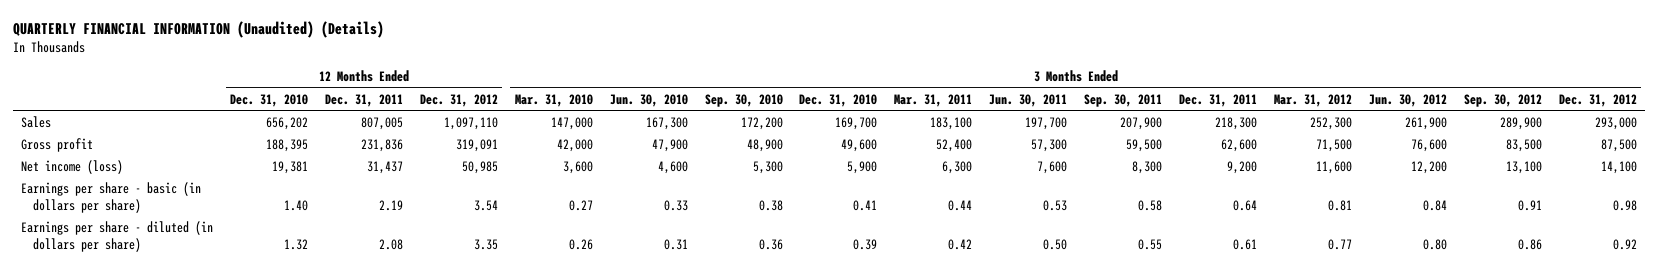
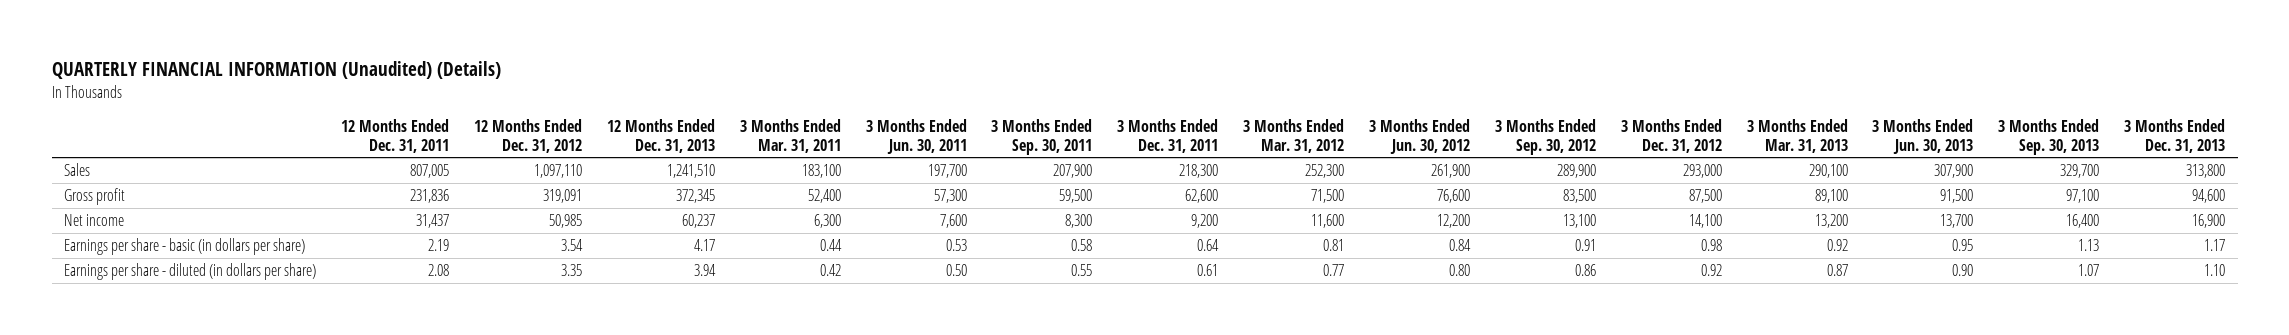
[229,93,308,107] Dec. 31, 2010 -> none
[514,93,593,107] Mar. 31, 2010 -> none
[609,93,688,107] Jun. 30, 2010 -> none
[704,93,783,107] Sep. 30, 2010 -> none
[799,93,878,107] Dec. 31, 2010 -> none
none -> [606,118,715,153] 12 Months Ended Dec. 31, 2013
none -> [1746,118,1848,153] 3 Months Ended Mar. 31, 2013
none -> [1872,118,1974,154] 3 Months Ended Jun. 30, 2013
none -> [1998,118,2100,155] 3 Months Ended Sep. 30, 2013
none -> [2124,118,2226,153] 3 Months Ended Dec. 31, 2013
[20,159,123,174] Net income (loss) -> [64,214,125,227] Net income

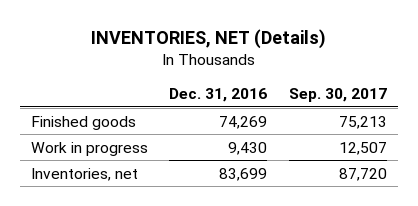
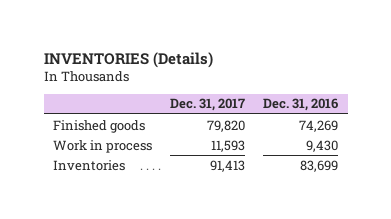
[90,28,326,49] INVENTORIES, NET (Details) -> [43,51,213,68] INVENTORIES (Details)
[289,88,388,103] Sep. 30, 2017 -> none
none -> [170,98,246,112] Dec. 31, 2017
[30,141,148,156] Work in progress -> [52,139,152,153] Work in process
[30,167,138,181] Inventories, net -> [52,159,125,171] Inventories

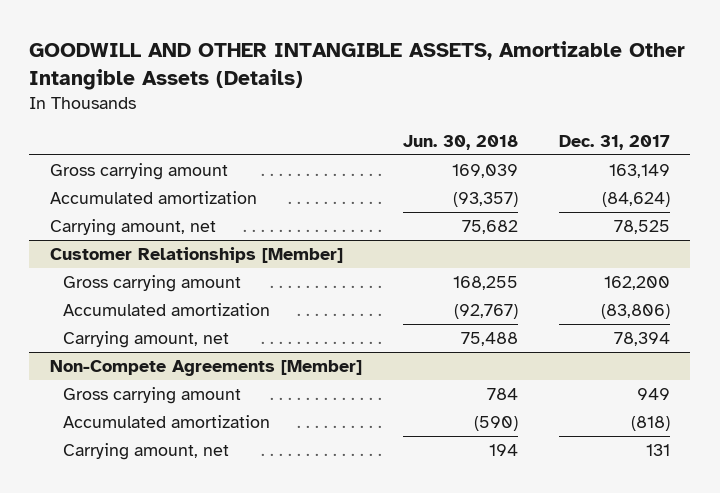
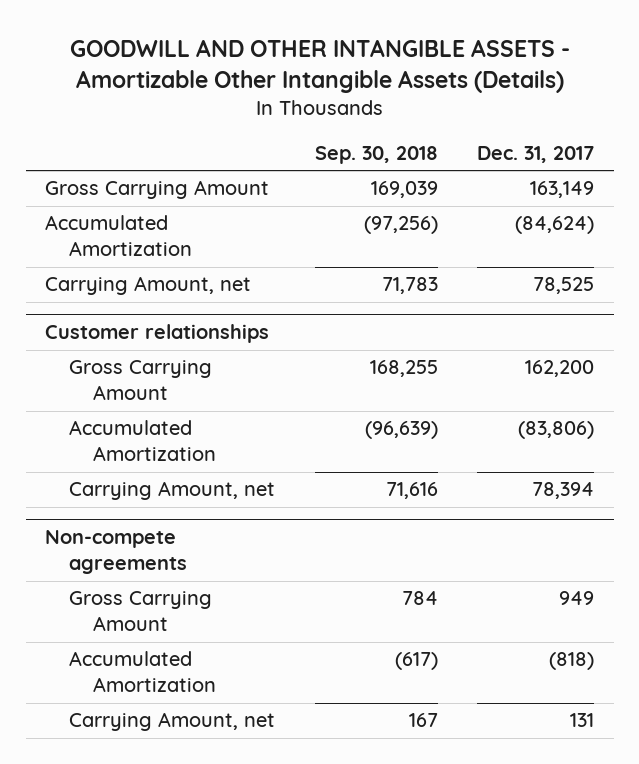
[29,40,686,90] GOODWILL AND OTHER INTANGIBLE ASSETS, Amortizable Other Intangible Assets (Details) -> [69,38,570,94] GOODWILL AND OTHER INTANGIBLE ASSETS - Amortizable Other Intangible Assets (Details)
[402,134,518,150] Jun. 30, 2018 -> none
none -> [314,146,438,165] Sep. 30, 2018
[49,163,228,181] Gross carrying amount -> [45,180,270,200] Gross Carrying Amount
[49,191,257,205] Accumulated amortization -> [45,215,193,257] Accumulated Amortization
[49,219,216,237] Carrying amount, net -> [45,276,252,296] Carrying Amount, net
[49,247,343,264] Customer Relationships [Member] -> [45,324,270,344] Customer relationships
[63,275,242,293] Gross carrying amount -> [69,360,213,401] Gross Carrying Amount
[63,303,271,317] Accumulated amortization -> [69,420,217,462] Accumulated Amortization
[63,331,230,349] Carrying amount, net -> [69,481,276,501] Carrying Amount, net
[49,360,362,377] Non-Compete Agreements [Member] -> [45,530,188,575] Non-compete agreements
[63,387,242,405] Gross carrying amount -> [69,591,213,632] Gross Carrying Amount
[63,415,271,429] Accumulated amortization -> [69,651,217,693] Accumulated Amortization
[63,443,230,461] Carrying amount, net -> [69,712,276,732] Carrying Amount, net

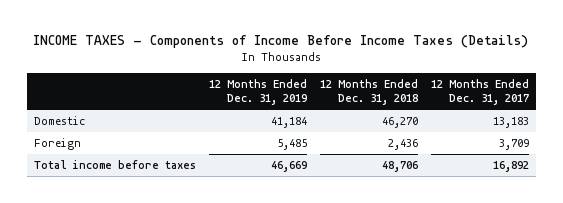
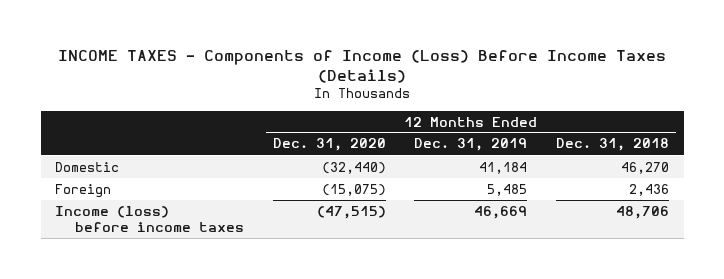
[33,35,529,49] INCOME TAXES - Components of Income Before Income Taxes (Details) -> [58,49,667,83] INCOME TAXES - Components of Income (Loss) Before Income Taxes (Details)
[431,78,530,106] 12 Months Ended Dec. 31, 2017 -> none
none -> [272,138,386,152] Dec. 31, 2020
[33,160,196,170] Total income before taxes -> [55,205,245,232] Income (loss) before income taxes

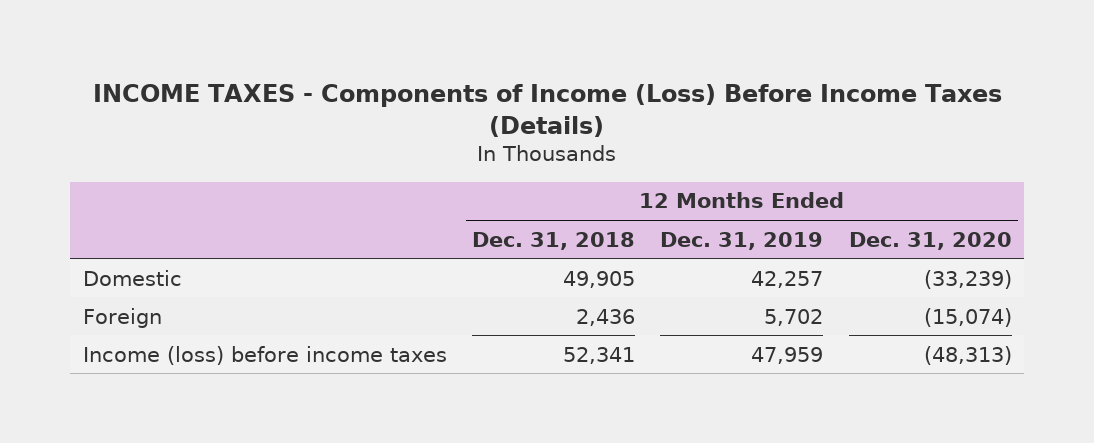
[321,161,386,174] (32,440) -> [923,269,1012,289] (33,239)
[479,161,528,174] 41,184 -> [751,270,824,288] 42,257
[621,161,670,174] 46,270 -> [563,270,636,288] 49,905
[321,183,386,196] (15,075) -> [923,307,1012,327] (15,074)
[487,183,528,196] 5,485 -> [764,308,824,326] 5,702
[316,205,386,219] (47,515) -> [923,345,1012,365] (48,313)
[474,205,528,219] 46,669 -> [751,346,824,364] 47,959
[616,205,670,219] 48,706 -> [563,346,636,364] 52,341

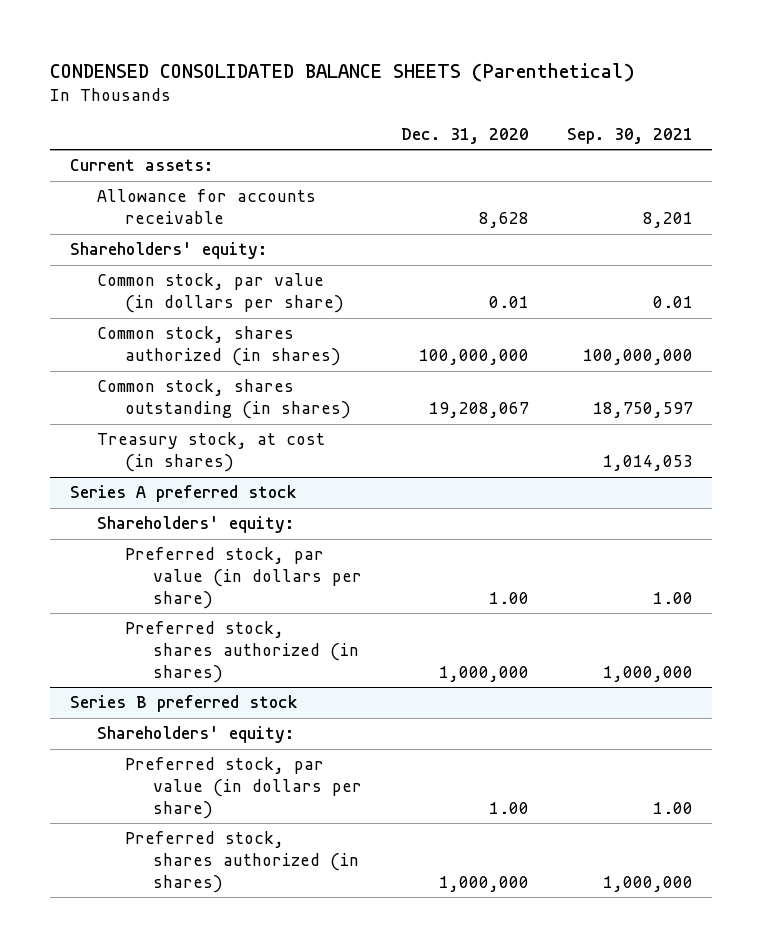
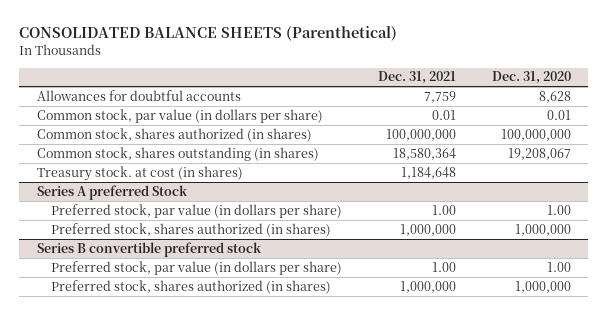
[50,62,636,82] CONDENSED CONSOLIDATED BALANCE SHEETS (Parenthetical) -> [18,26,397,42] CONSOLIDATED BALANCE SHEETS (Parenthetical)
[567,128,694,145] Sep. 30, 2021 -> none
none -> [377,71,456,85] Dec. 31, 2021
[69,159,213,172] Current assets: -> none
[69,242,267,260] Shareholders' equity: -> none
[97,189,317,225] Allowance for accounts receivable -> [36,89,241,101] Allowances for doubtful accounts
[97,516,295,534] Shareholders' equity: -> none
[97,432,326,473] Treasury stock, at cost (in shares) -> [36,165,243,181] Treasury stock. at cost (in shares)
[69,485,297,503] Series A preferred stock -> [36,184,188,200] Series A preferred Stock
[97,726,295,744] Shareholders' equity: -> none
[69,695,298,713] Series B preferred stock -> [36,241,262,257] Series B convertible preferred stock

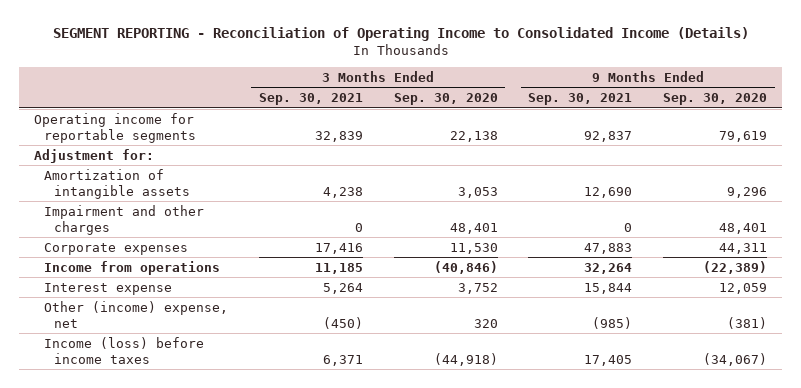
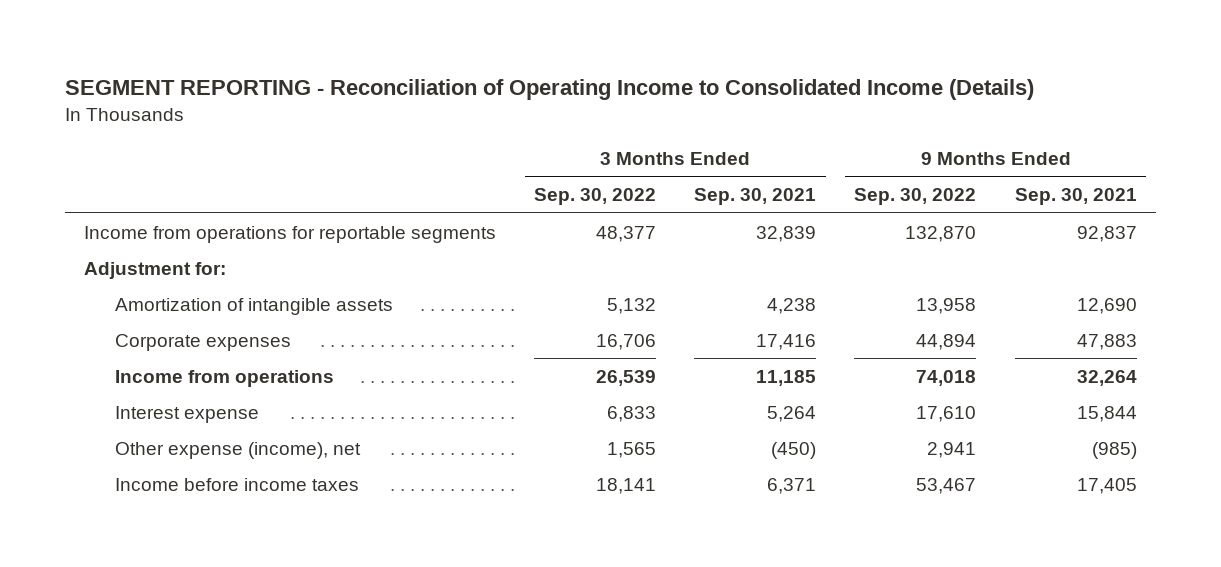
[393,93,498,106] Sep. 30, 2020 -> none
[663,93,768,106] Sep. 30, 2020 -> none
none -> [534,188,657,206] Sep. 30, 2022
none -> [854,188,977,206] Sep. 30, 2022
[34,112,197,143] Operating income for reportable segments -> [84,225,497,243] Income from operations for reportable segments
[44,204,205,235] Impairment and other charges -> none
[44,300,229,328] Other (income) expense, net -> [114,441,361,459] Other expense (income), net
[44,336,205,364] Income (loss) before income taxes -> [114,477,359,491] Income before income taxes

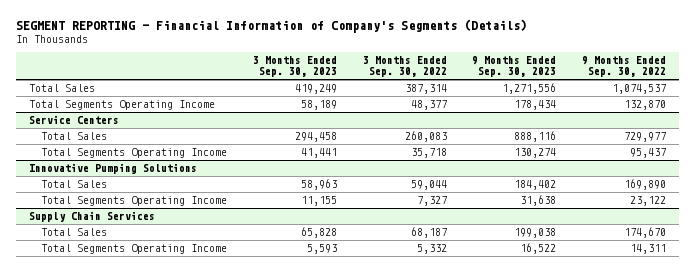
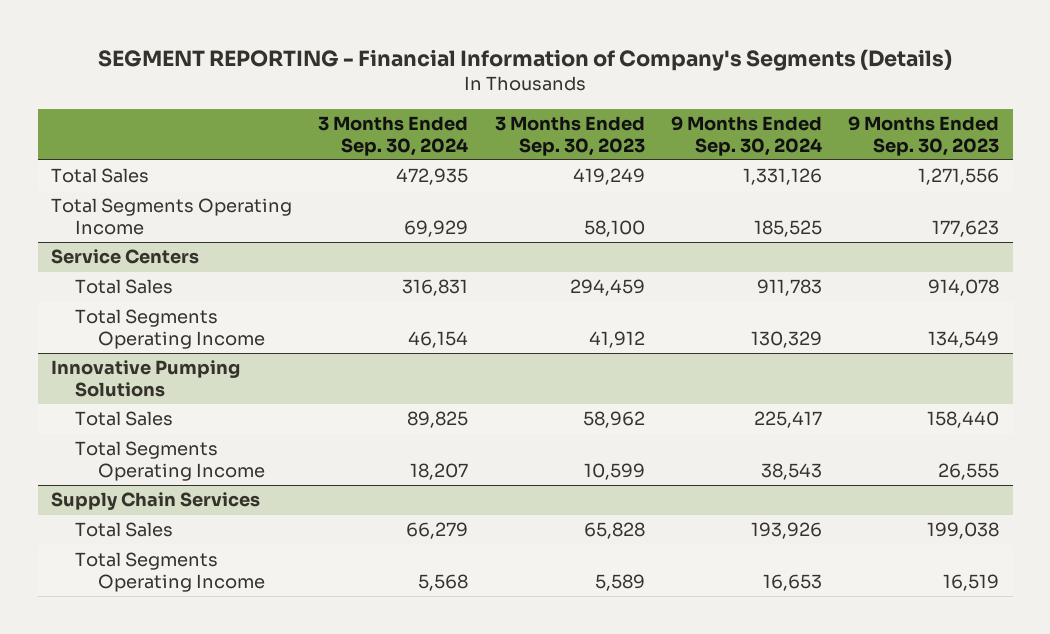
[362,55,447,78] 3 Months Ended Sep. 30, 2022 -> none
[582,55,667,78] 9 Months Ended Sep. 30, 2022 -> none
none -> [318,116,469,156] 3 Months Ended Sep. 30, 2024
none -> [671,116,823,156] 9 Months Ended Sep. 30, 2024
[300,100,337,111] 58,189 -> [583,219,645,237] 58,100
[514,100,557,111] 178,434 -> [932,219,1000,237] 177,623
[294,132,337,143] 294,458 -> [569,279,645,297] 294,459
[514,131,557,143] 888,116 -> [928,279,1000,297] 914,078
[300,148,337,159] 41,441 -> [588,330,645,348] 41,912
[514,148,557,159] 130,274 -> [928,330,1000,348] 134,549
[300,179,337,191] 58,963 -> [582,411,645,429] 58,962
[514,180,557,191] 184,402 -> [927,411,1000,429] 158,440
[300,196,337,207] 11,155 -> [583,462,645,480] 10,599
[520,195,557,207] 31,638 -> [938,462,1000,480] 26,555
[306,244,337,255] 5,593 -> [594,573,645,591] 5,589
[520,243,557,255] 16,522 -> [943,573,1000,591] 16,519

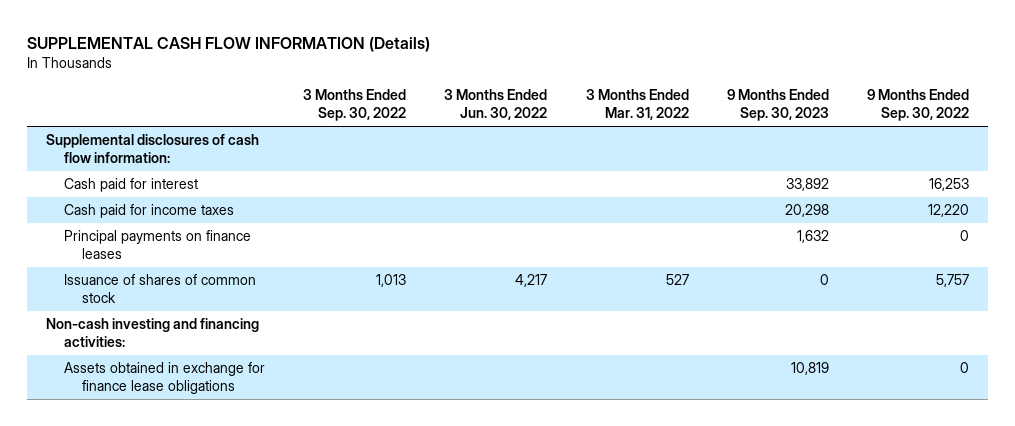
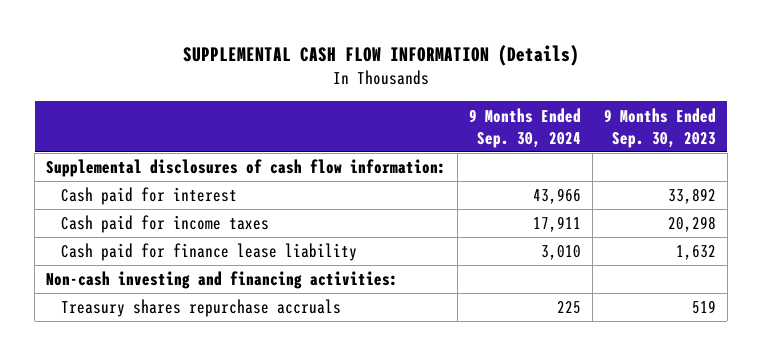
[303,89,407,122] 3 Months Ended Sep. 30, 2022 -> none
[444,89,548,121] 3 Months Ended Jun. 30, 2022 -> none
[585,89,689,121] 3 Months Ended Mar. 31, 2022 -> none
[867,89,970,122] 9 Months Ended Sep. 30, 2022 -> none
none -> [469,107,582,148] 9 Months Ended Sep. 30, 2024
[63,274,256,304] Issuance of shares of common stock -> none
[63,230,251,260] Principal payments on finance leases -> [60,243,357,262] Cash paid for finance lease liability
[63,362,265,395] Assets obtained in exchange for finance lease obligations -> none
none -> [60,299,341,318] Treasury shares repurchase accruals

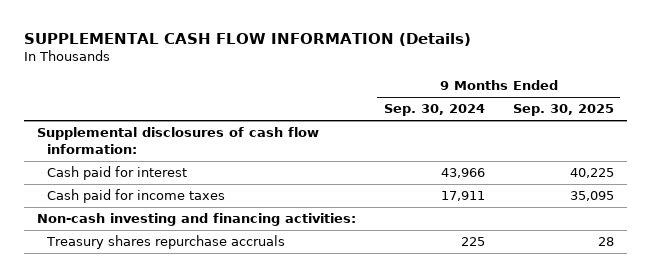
[603,107,716,148] 9 Months Ended Sep. 30, 2023 -> none
none -> [512,104,614,117] Sep. 30, 2025
[60,243,357,262] Cash paid for finance lease liability -> none

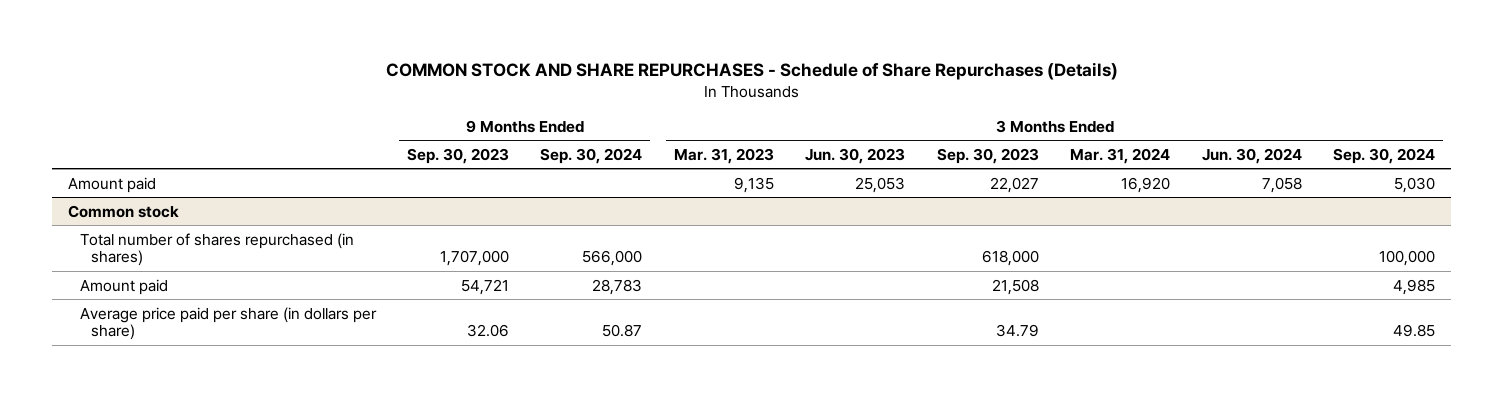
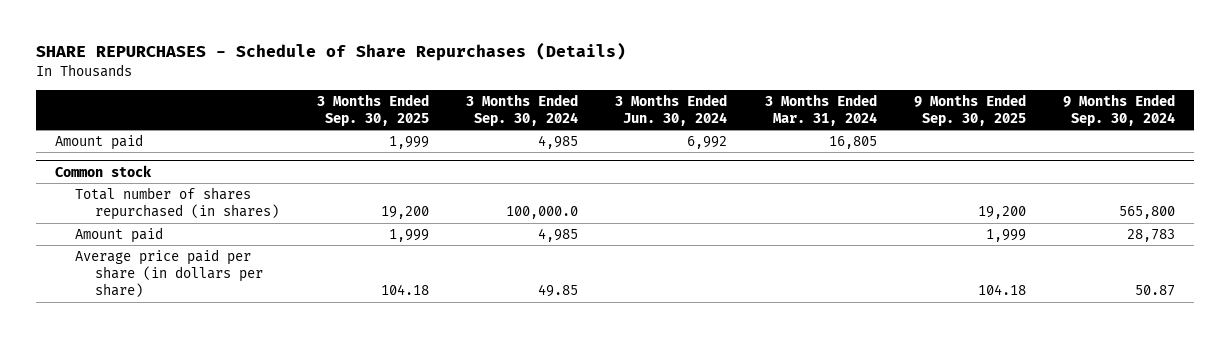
[385,62,1118,81] COMMON STOCK AND SHARE REPURCHASES - Schedule of Share Repurchases (Details) -> [36,42,627,62] SHARE REPURCHASES - Schedule of Share Repurchases (Details)
[407,147,510,164] Sep. 30, 2023 -> none
[673,147,774,164] Mar. 31, 2023 -> none
[805,147,906,164] Jun. 30, 2023 -> none
[936,147,1039,164] Sep. 30, 2023 -> none
none -> [316,93,429,126] 3 Months Ended Sep. 30, 2025
none -> [914,93,1027,126] 9 Months Ended Sep. 30, 2025
[1121,176,1171,193] 16,920 -> [828,136,877,150] 16,805
[1261,176,1302,193] 7,058 -> [687,136,728,150] 6,992
[1394,176,1436,193] 5,030 -> [537,135,578,150] 4,985
[582,250,643,267] 566,000 -> [1119,206,1176,220] 565,800
[1379,250,1436,267] 100,000 -> [505,206,578,220] 100,000.0

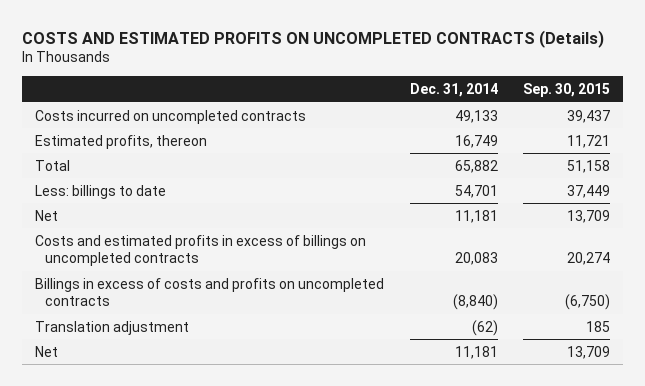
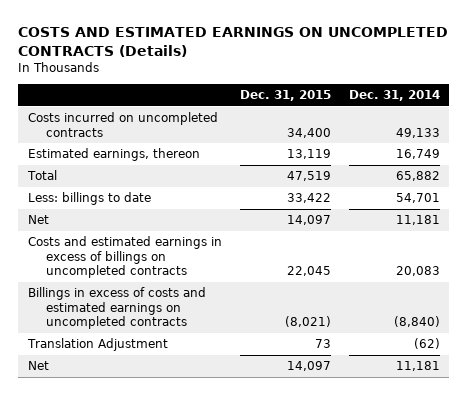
[22,29,605,48] COSTS AND ESTIMATED PROFITS ON UNCOMPLETED CONTRACTS (Details) -> [18,26,449,57] COSTS AND ESTIMATED EARNINGS ON UNCOMPLETED CONTRACTS (Details)
[523,82,611,97] Sep. 30, 2015 -> none
none -> [239,90,331,102] Dec. 31, 2015
[35,134,208,149] Estimated profits, thereon -> [27,148,200,162] Estimated earnings, thereon
[35,234,367,267] Costs and estimated profits in excess of billings on uncompleted contracts -> [27,236,222,278] Costs and estimated earnings in excess of billings on uncompleted contracts
[35,277,385,307] Billings in excess of costs and profits on uncompleted contracts -> [27,287,206,329] Billings in excess of costs and estimated earnings on uncompleted contracts
[35,320,190,335] Translation adjustment -> [26,338,168,352] Translation Adjustment

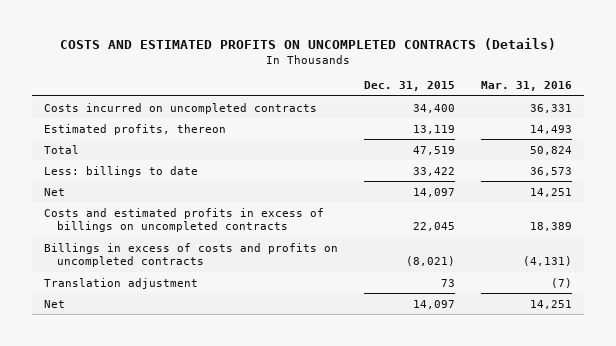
[18,26,449,57] COSTS AND ESTIMATED EARNINGS ON UNCOMPLETED CONTRACTS (Details) -> [59,37,556,50] COSTS AND ESTIMATED PROFITS ON UNCOMPLETED CONTRACTS (Details)
[349,90,441,102] Dec. 31, 2014 -> none
none -> [480,80,572,91] Mar. 31, 2016
[27,148,200,162] Estimated earnings, thereon -> [44,123,227,135] Estimated profits, thereon
[27,236,222,278] Costs and estimated earnings in excess of billings on uncompleted contracts -> [44,207,325,233] Costs and estimated profits in excess of billings on uncompleted contracts
[27,287,206,329] Billings in excess of costs and estimated earnings on uncompleted contracts -> [44,242,339,268] Billings in excess of costs and profits on uncompleted contracts
[26,338,168,352] Translation Adjustment -> [44,277,199,289] Translation adjustment

